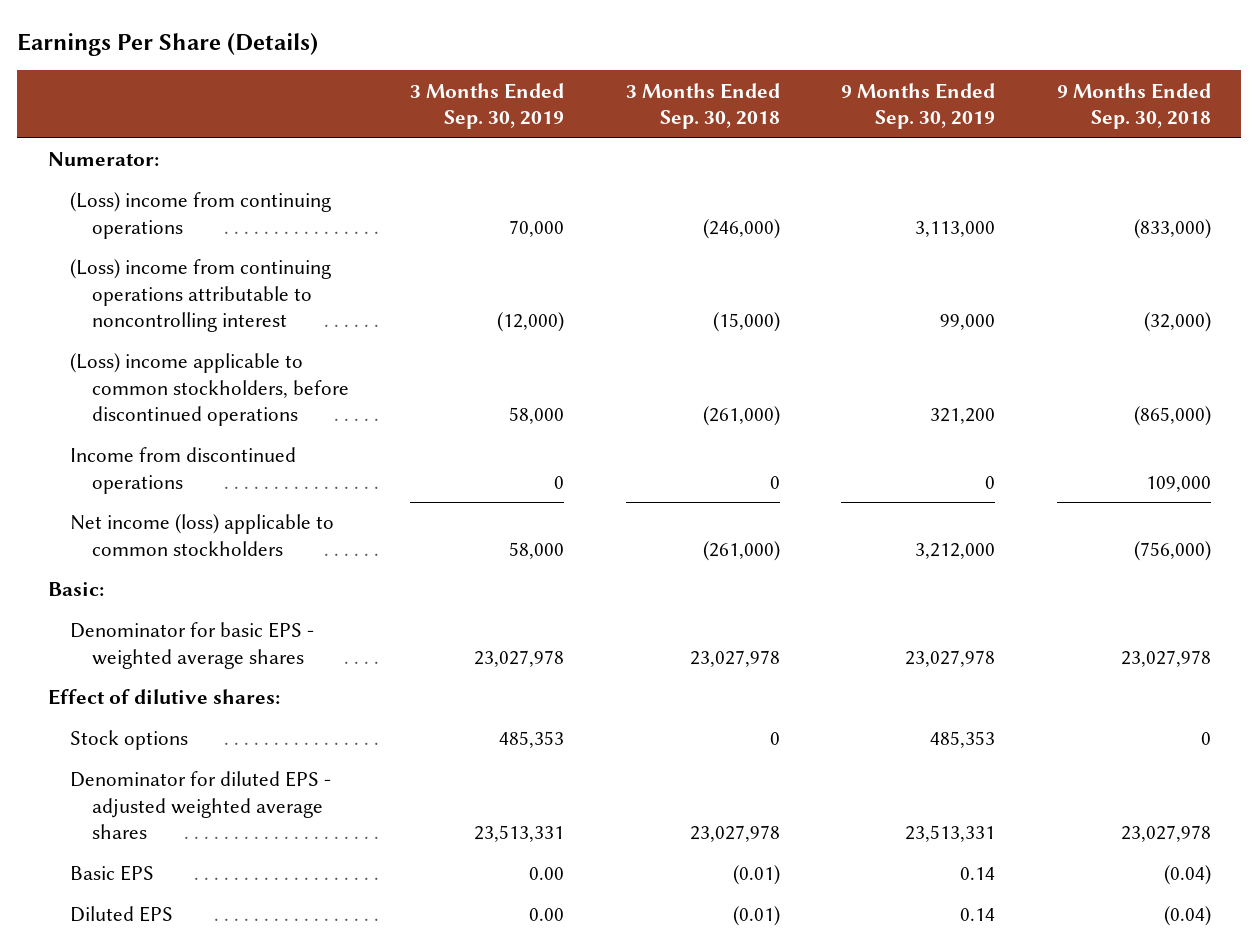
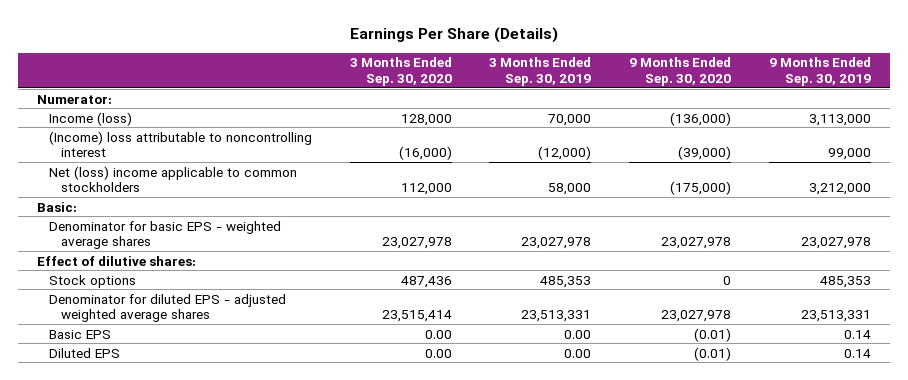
[625,82,780,130] 3 Months Ended Sep. 30, 2018 -> none
[1056,82,1211,130] 9 Months Ended Sep. 30, 2018 -> none
none -> [349,57,452,86] 3 Months Ended Sep. 30, 2020
none -> [629,57,732,86] 9 Months Ended Sep. 30, 2020
[69,353,349,427] (Loss) income applicable to common stockholders, before discontinued operations -> none
[69,447,296,494] Income from discontinued operations -> none
[69,192,331,239] (Loss) income from continuing operations -> [49,111,133,126] Income (loss)
[69,259,331,333] (Loss) income from continuing operations attributable to noncontrolling interest -> [49,130,313,158] (Income) loss attributable to noncontrolling interest
[69,514,334,556] Net income (loss) applicable to common stockholders -> [49,165,298,193] Net (loss) income applicable to common stockholders

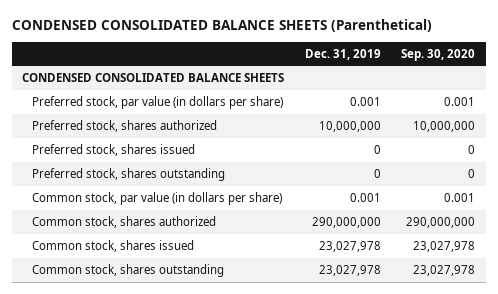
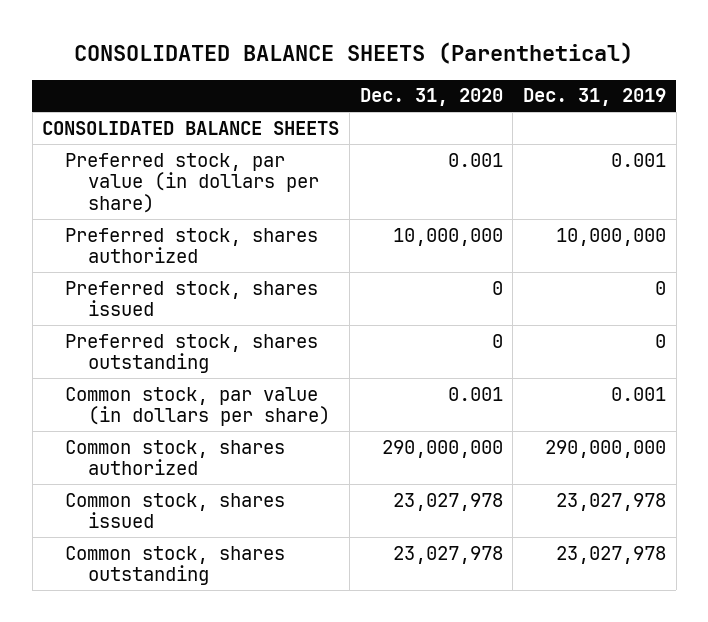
[11,18,432,32] CONDENSED CONSOLIDATED BALANCE SHEETS (Parenthetical) -> [74,42,634,65] CONSOLIDATED BALANCE SHEETS (Parenthetical)
[401,48,476,61] Sep. 30, 2020 -> none
none -> [359,88,503,107] Dec. 31, 2020
[22,73,285,83] CONDENSED CONSOLIDATED BALANCE SHEETS -> [42,120,340,135] CONSOLIDATED BALANCE SHEETS

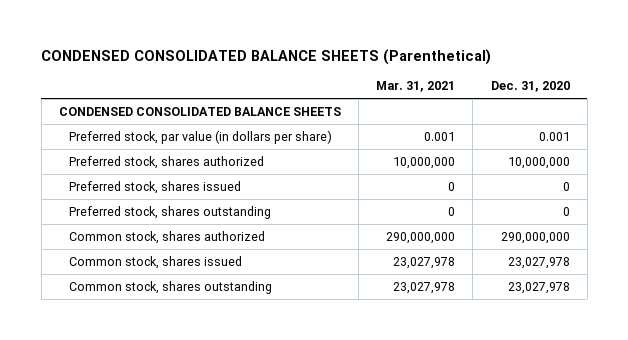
[74,42,634,65] CONSOLIDATED BALANCE SHEETS (Parenthetical) -> [41,48,492,65] CONDENSED CONSOLIDATED BALANCE SHEETS (Parenthetical)
[523,88,667,107] Dec. 31, 2019 -> none
none -> [376,81,456,93] Mar. 31, 2021
[42,120,340,135] CONSOLIDATED BALANCE SHEETS -> [58,107,341,117] CONDENSED CONSOLIDATED BALANCE SHEETS
[65,386,331,427] Common stock, par value (in dollars per share) -> none

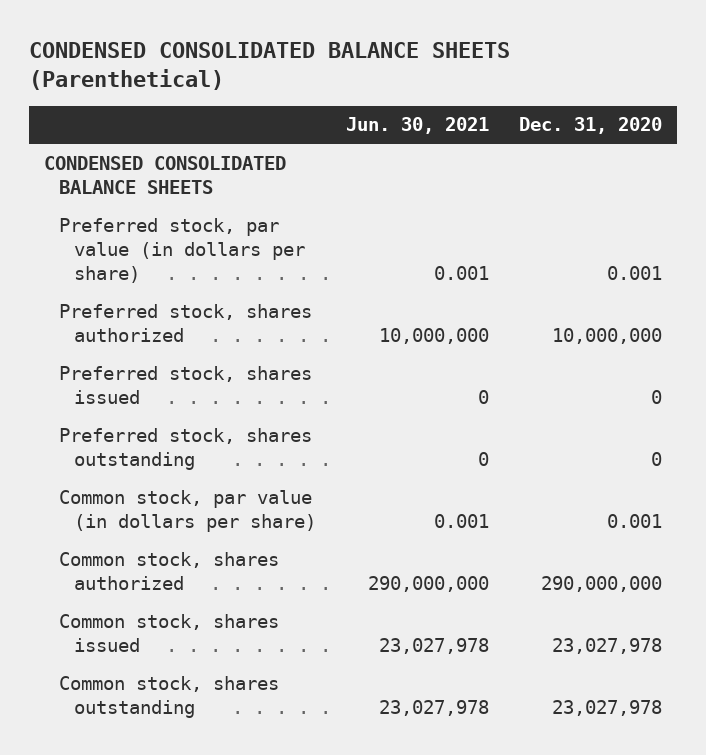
[376,81,456,93] Mar. 31, 2021 -> none
none -> [346,117,490,135] Jun. 30, 2021
none -> [59,489,317,532] Common stock, par value (in dollars per share)

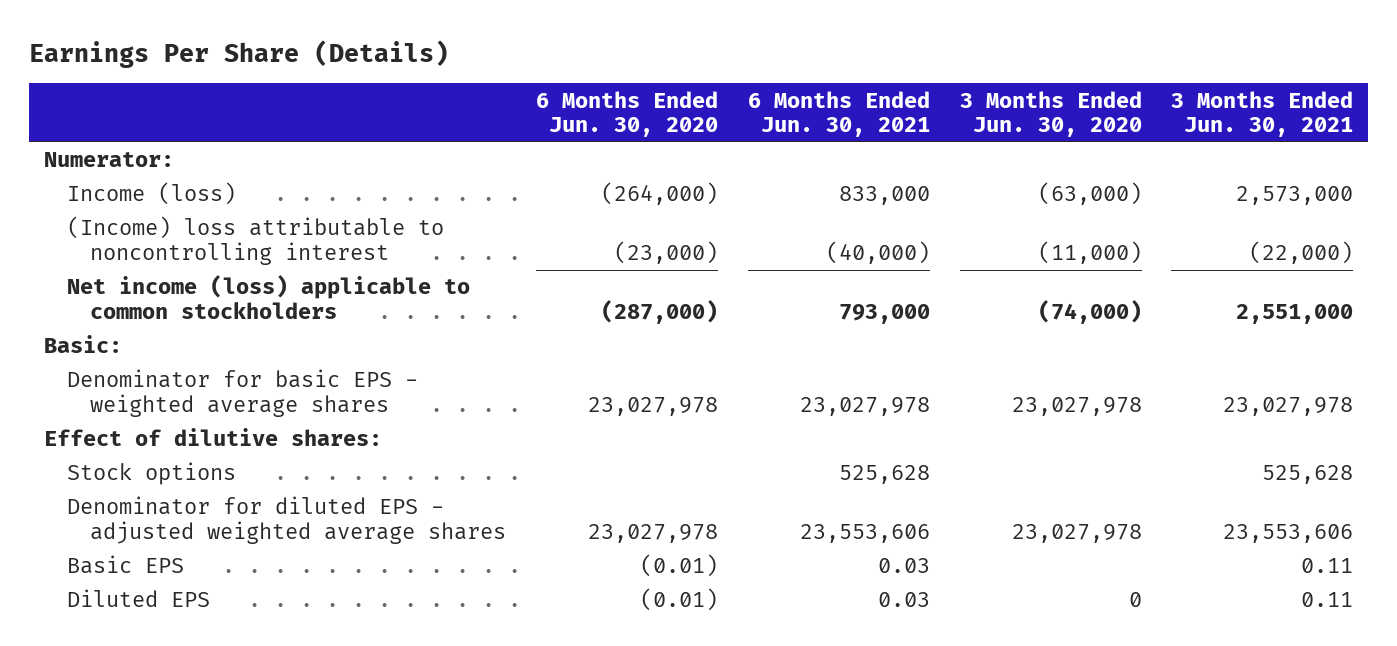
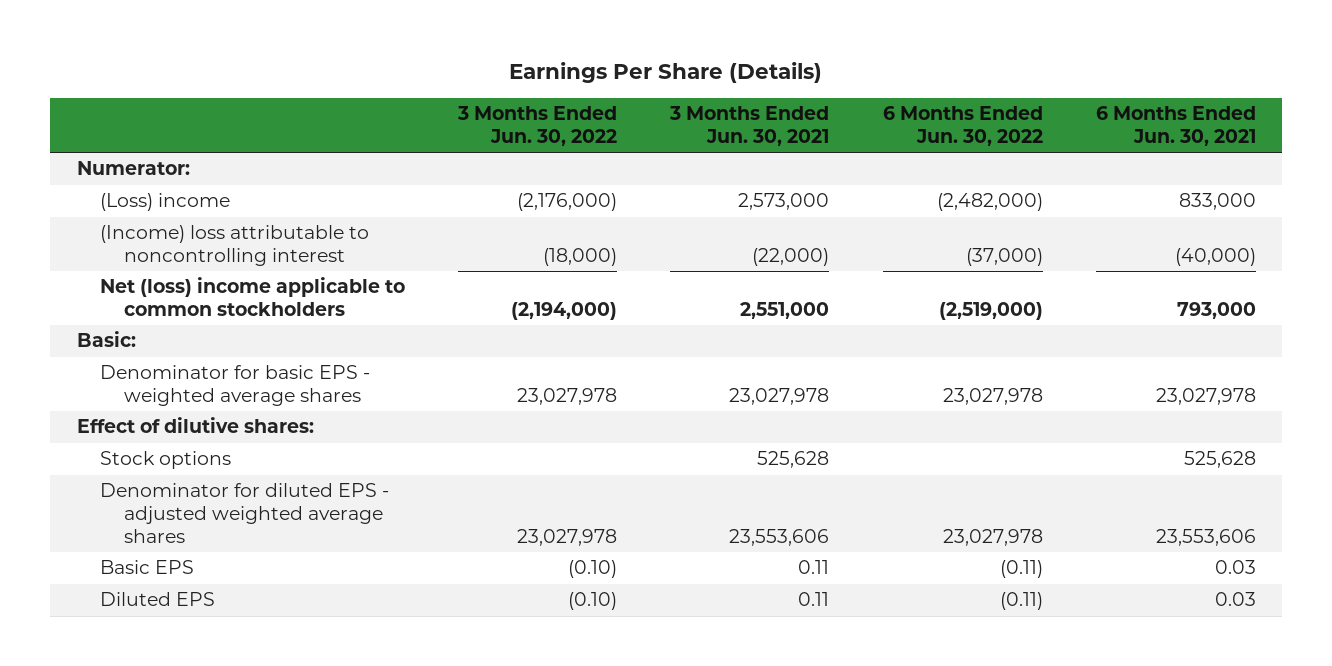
[535,90,718,138] 6 Months Ended Jun. 30, 2020 -> none
[959,90,1142,138] 3 Months Ended Jun. 30, 2020 -> none
none -> [457,106,618,147] 3 Months Ended Jun. 30, 2022
none -> [882,106,1043,147] 6 Months Ended Jun. 30, 2022
[66,182,236,206] Income (loss) -> [100,193,231,212] (Loss) income
[66,275,470,320] Net income (loss) applicable to common stockholders -> [100,277,406,317] Net (loss) income applicable to common stockholders

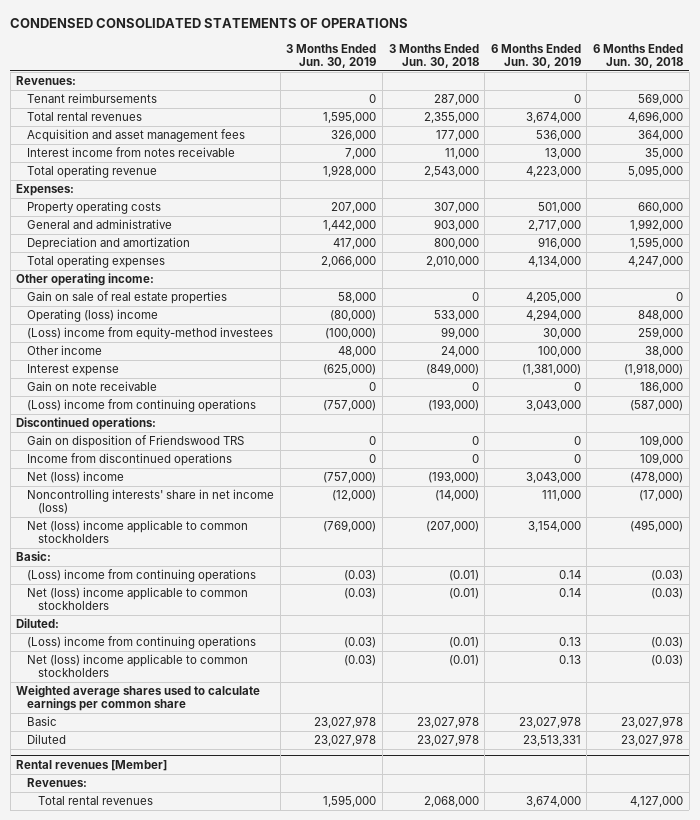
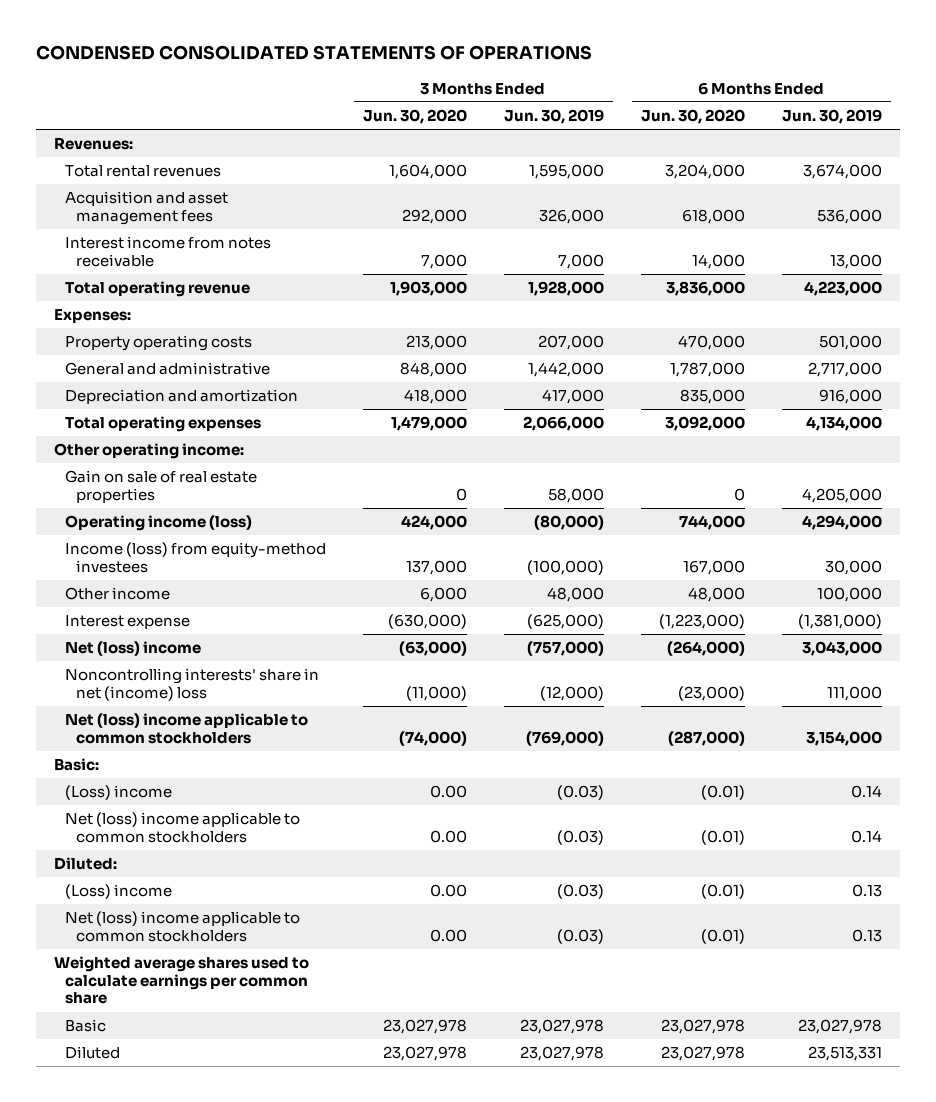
[388,43,479,68] 3 Months Ended Jun. 30, 2018 -> none
[593,43,684,68] 6 Months Ended Jun. 30, 2018 -> none
none -> [362,109,467,125] Jun. 30, 2020
none -> [640,109,745,125] Jun. 30, 2020
[26,93,157,104] Tenant reimbursements -> none
[26,309,158,323] Operating (loss) income -> [64,515,252,532] Operating income (loss)
[26,327,273,341] (Loss) income from equity-method investees -> [64,542,326,573] Income (loss) from equity-method investees
[26,381,157,392] Gain on note receivable -> none
[26,399,256,413] (Loss) income from continuing operations -> none
[16,417,157,431] Discontinued operations: -> none
[26,435,244,449] Gain on disposition of Friendswood TRS -> none
[26,453,232,467] Income from discontinued operations -> none
[26,489,274,515] Noncontrolling interests' share in net income (loss) -> [64,668,319,701] Noncontrolling interests' share in net (income) loss
[26,569,256,583] (Loss) income from continuing operations -> [64,785,172,801] (Loss) income
[26,636,256,650] (Loss) income from continuing operations -> [64,884,172,900] (Loss) income
[16,759,168,771] Rental revenues [Member] -> none
[26,778,87,788] Revenues: -> none
[37,796,153,806] Total rental revenues -> none

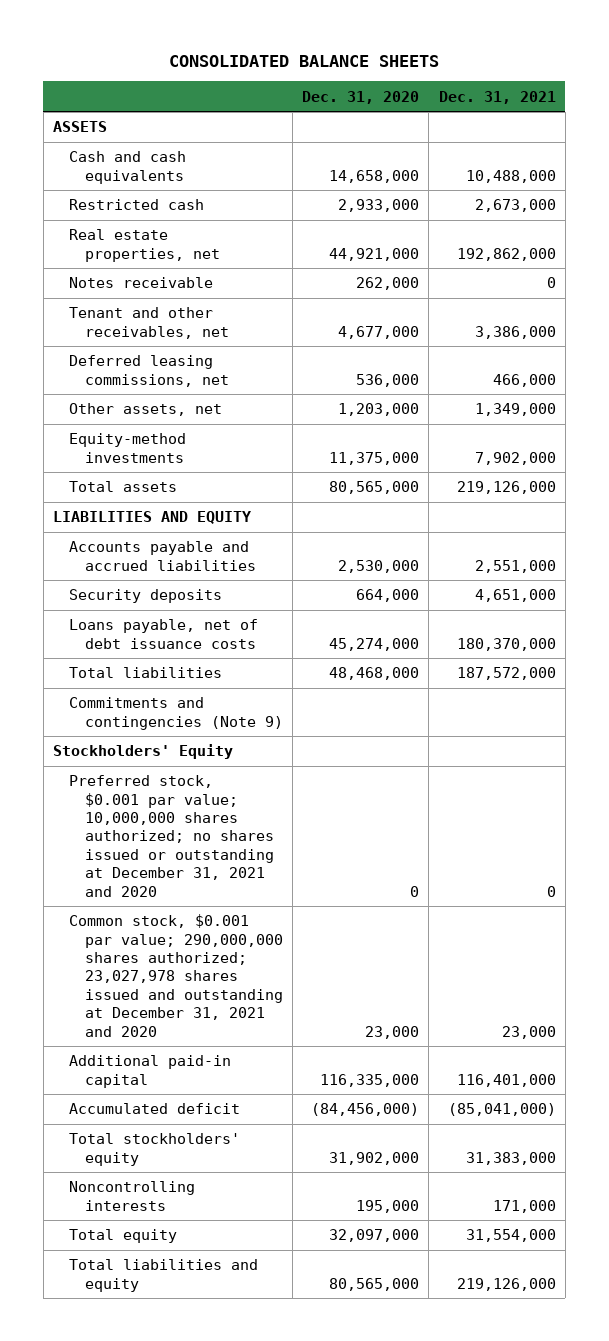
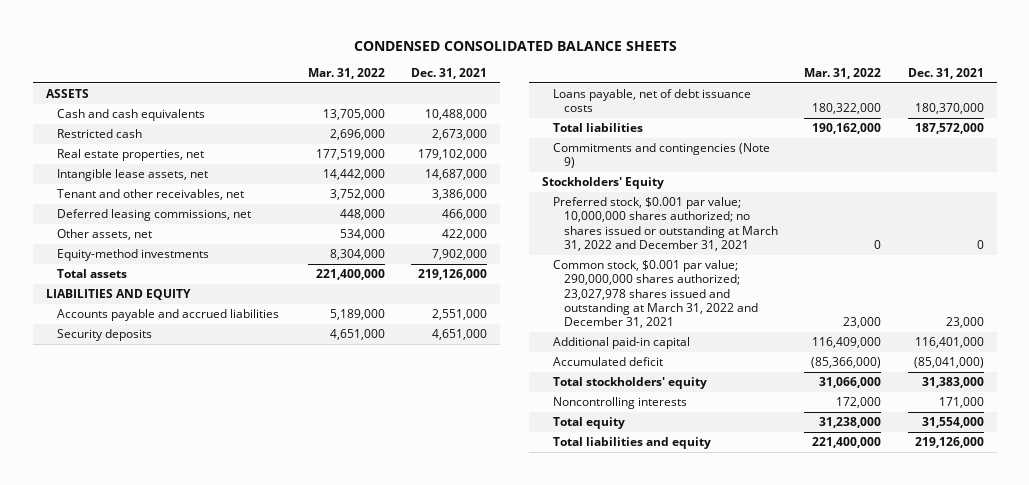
[169,54,440,67] CONSOLIDATED BALANCE SHEETS -> [353,40,677,51] CONDENSED CONSOLIDATED BALANCE SHEETS
[302,90,420,104] Dec. 31, 2020 -> none
none -> [307,67,385,79] Mar. 31, 2022
[68,277,213,289] Notes receivable -> none
[456,247,556,261] 192,862,000 -> [417,149,487,161] 179,102,000
none -> [56,169,208,182] Intangible lease assets, net
[474,403,556,417] 1,349,000 -> [441,229,487,241] 422,000
[68,775,274,897] Preferred stock, $0.001 par value; 10,000,000 shares authorized; no shares issued or outstanding at December 31, 2021 and 2020 -> [553,197,779,251] Preferred stock, $0.001 par value; 10,000,000 shares authorized; no shares issued or outstanding at March 31, 2022 and December 31, 2021
[68,914,283,1037] Common stock, $0.001 par value; 290,000,000 shares authorized; 23,027,978 shares issued and outstanding at December 31, 2021 and 2020 -> [553,260,759,329] Common stock, $0.001 par value; 290,000,000 shares authorized; 23,027,978 shares issued and outstanding at March 31, 2022 and December 31, 2021

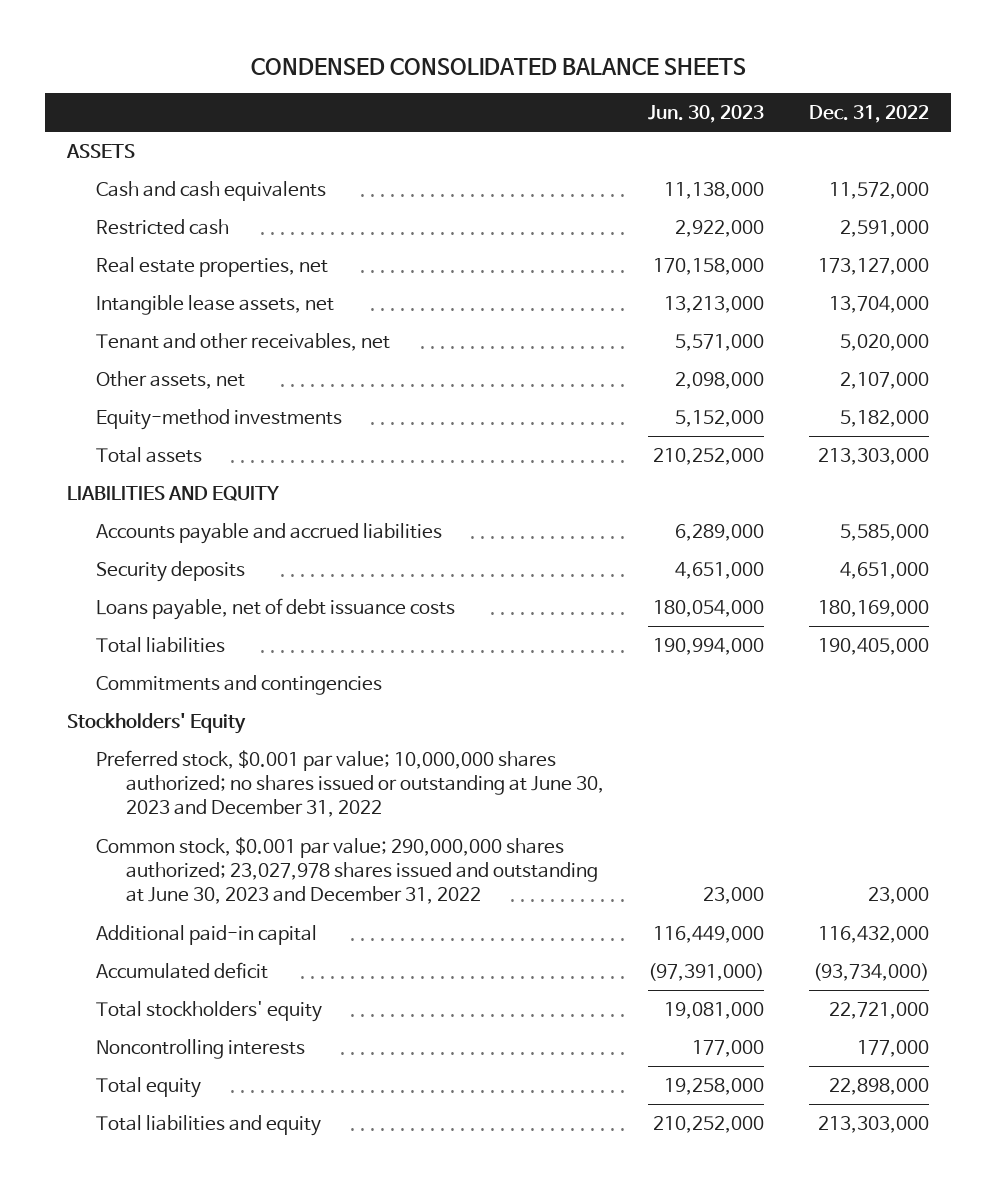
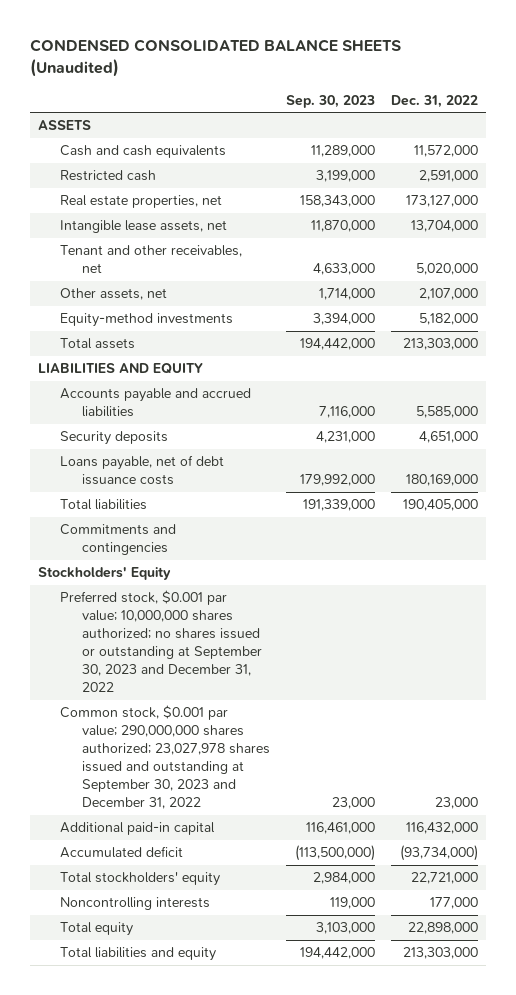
[251,58,747,76] CONDENSED CONSOLIDATED BALANCE SHEETS -> [29,39,401,78] CONDENSED CONSOLIDATED BALANCE SHEETS (Unaudited)
[648,105,765,124] Jun. 30, 2023 -> none
none -> [285,94,375,108] Sep. 30, 2023
[96,749,604,818] Preferred stock, $0.001 par value; 10,000,000 shares authorized; no shares issued or outstanding at June 30, 2023 and December 31, 2022 -> [59,590,262,693] Preferred stock, $0.001 par value; 10,000,000 shares authorized; no shares issued or outstanding at September 30, 2023 and December 31, 2022
[96,836,598,905] Common stock, $0.001 par value; 290,000,000 shares authorized; 23,027,978 shares issued and outstanding at June 30, 2023 and December 31, 2022 -> [59,705,270,810] Common stock, $0.001 par value; 290,000,000 shares authorized; 23,027,978 shares issued and outstanding at September 30, 2023 and December 31, 2022

